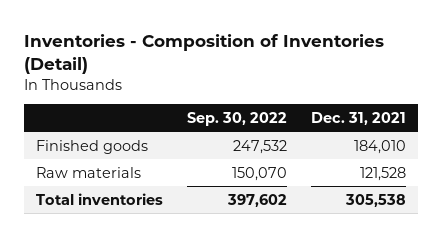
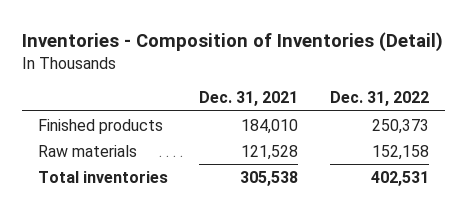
[187,111,288,126] Sep. 30, 2022 -> none
none -> [329,91,429,107] Dec. 31, 2022
[36,139,149,154] Finished goods -> [37,118,163,134] Finished products

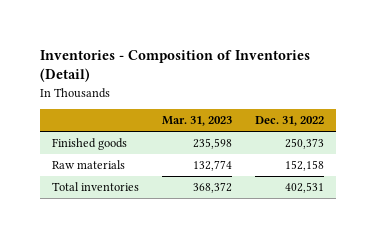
[199,91,299,107] Dec. 31, 2021 -> none
none -> [162,116,233,127] Mar. 31, 2023
[37,118,163,134] Finished products -> [51,137,127,150] Finished goods

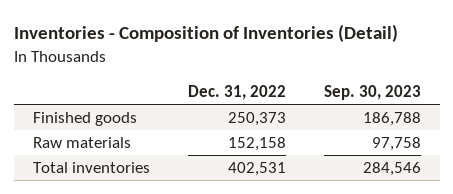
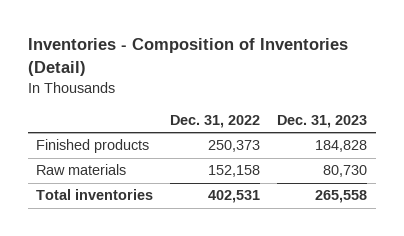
[323,84,421,100] Sep. 30, 2023 -> none
none -> [277,114,368,128] Dec. 31, 2023
[32,112,137,127] Finished goods -> [36,139,150,154] Finished products

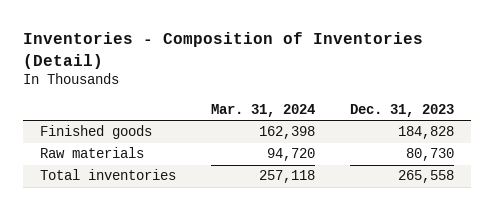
[170,114,261,128] Dec. 31, 2022 -> none
none -> [210,103,315,117] Mar. 31, 2024
[36,139,150,154] Finished products -> [40,125,153,140] Finished goods

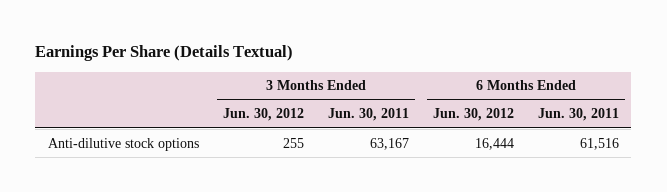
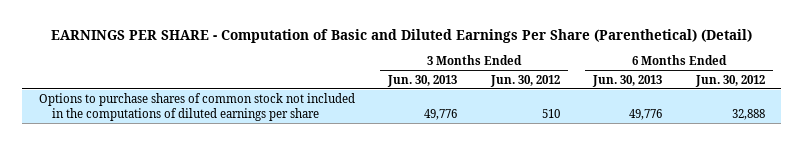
[35,45,294,62] Earnings Per Share (Details Textual) -> [50,29,752,44] EARNINGS PER SHARE - Computation of Basic and Diluted Earnings Per Share (Parenthetical) (Detail)
[327,108,409,122] Jun. 30, 2011 -> none
[538,108,620,122] Jun. 30, 2011 -> none
none -> [387,74,458,87] Jun. 30, 2013
none -> [592,74,663,87] Jun. 30, 2013
[47,137,199,151] Anti-dilutive stock options -> none
none -> [38,93,355,121] Options to purchase shares of common stock not included in the computations of diluted earnings per share

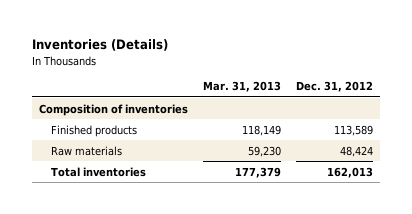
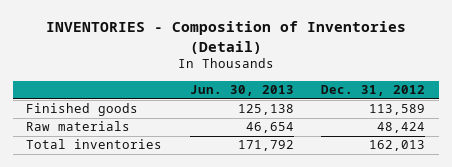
[32,39,169,52] Inventories (Details) -> [45,21,406,54] INVENTORIES - Composition of Inventories (Detail)
[203,81,282,93] Mar. 31, 2013 -> none
none -> [189,85,294,97] Jun. 30, 2013
[39,103,189,116] Composition of inventories -> none
[50,124,137,137] Finished products -> [26,103,139,117] Finished goods

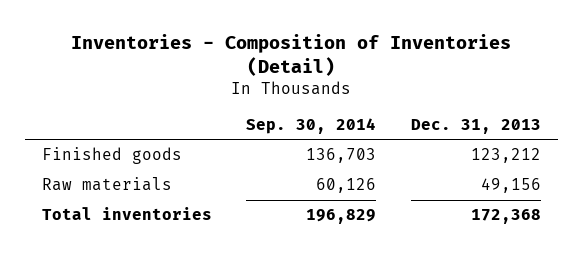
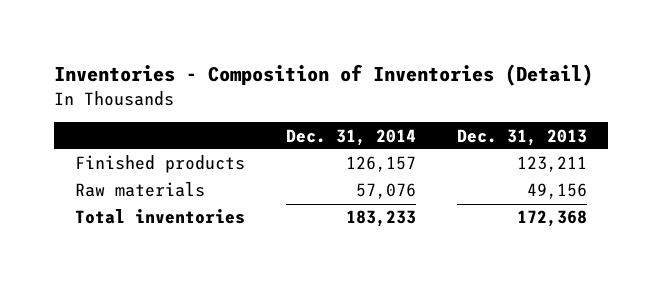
[246,117,377,134] Sep. 30, 2014 -> none
none -> [285,128,416,146] Dec. 31, 2014
[41,147,182,165] Finished goods -> [74,155,245,174] Finished products
[471,148,542,164] 123,212 -> [517,156,588,173] 123,211

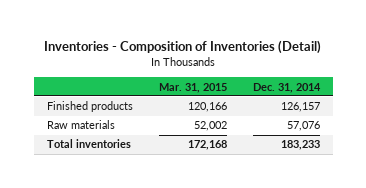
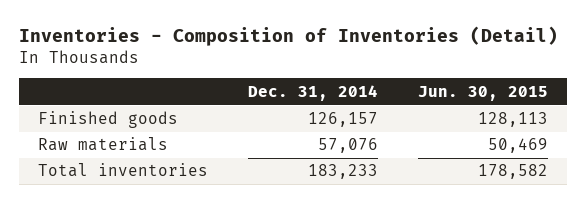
[158,82,227,93] Mar. 31, 2015 -> none
none -> [417,85,548,101] Jun. 30, 2015
[46,101,133,113] Finished products -> [38,111,179,129] Finished goods

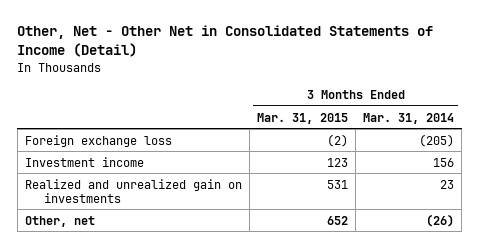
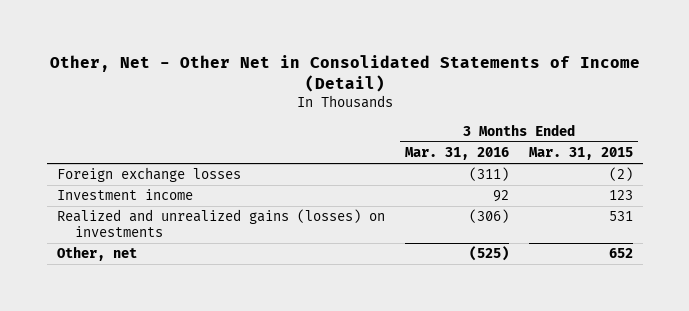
[363,112,455,124] Mar. 31, 2014 -> none
none -> [404,147,509,161] Mar. 31, 2016
[24,134,172,147] Foreign exchange loss -> [56,167,241,183] Foreign exchange losses
[24,178,242,203] Realized and unrealized gain on investments -> [56,209,385,238] Realized and unrealized gains (losses) on investments

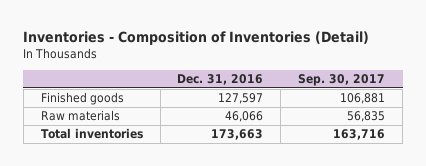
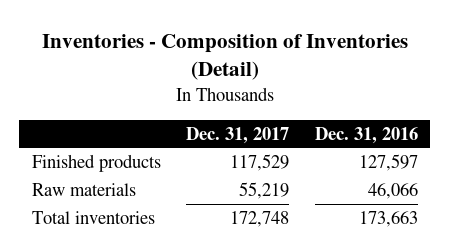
[298,74,386,87] Sep. 30, 2017 -> none
none -> [186,126,290,144] Dec. 31, 2017
[40,92,124,106] Finished goods -> [32,153,162,172] Finished products

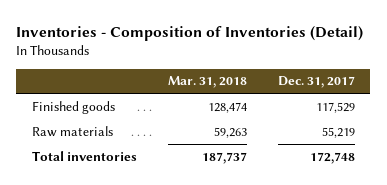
[314,126,418,144] Dec. 31, 2016 -> none
none -> [167,76,247,89] Mar. 31, 2018
[32,153,162,172] Finished products -> [31,100,115,114] Finished goods

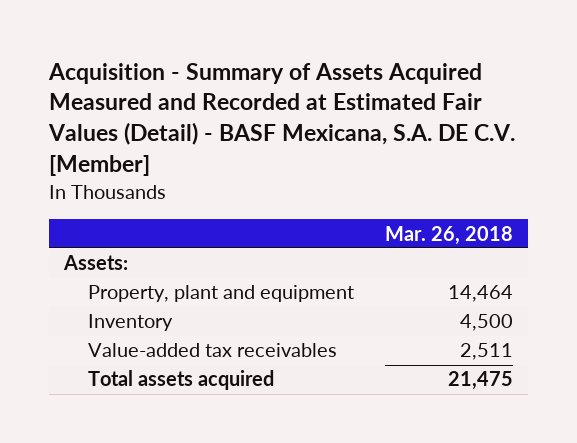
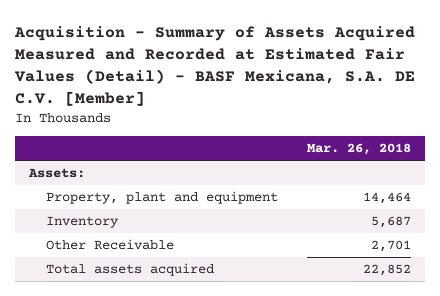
[87,343,337,358] Value-added tax receivables -> none
[459,314,513,332] 4,500 -> [370,216,411,229] 5,687
none -> [46,239,175,251] Other Receivable
[447,371,513,391] 21,475 -> [362,264,411,277] 22,852

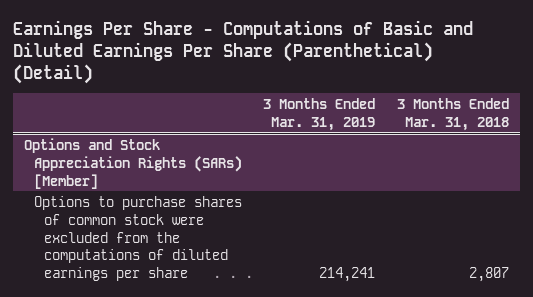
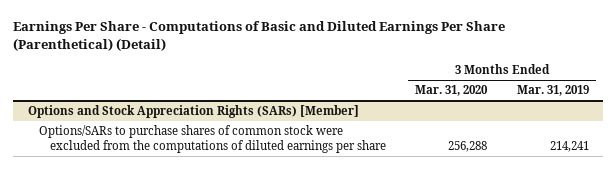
[396,98,509,132] 3 Months Ended Mar. 31, 2018 -> none
none -> [415,85,489,97] Mar. 31, 2020
[33,195,242,282] Options to purchase shares of common stock were excluded from the computations of diluted earnings per share -> [39,125,387,153] Options/SARs to purchase shares of common stock were excluded from the computations of diluted earnings per share

